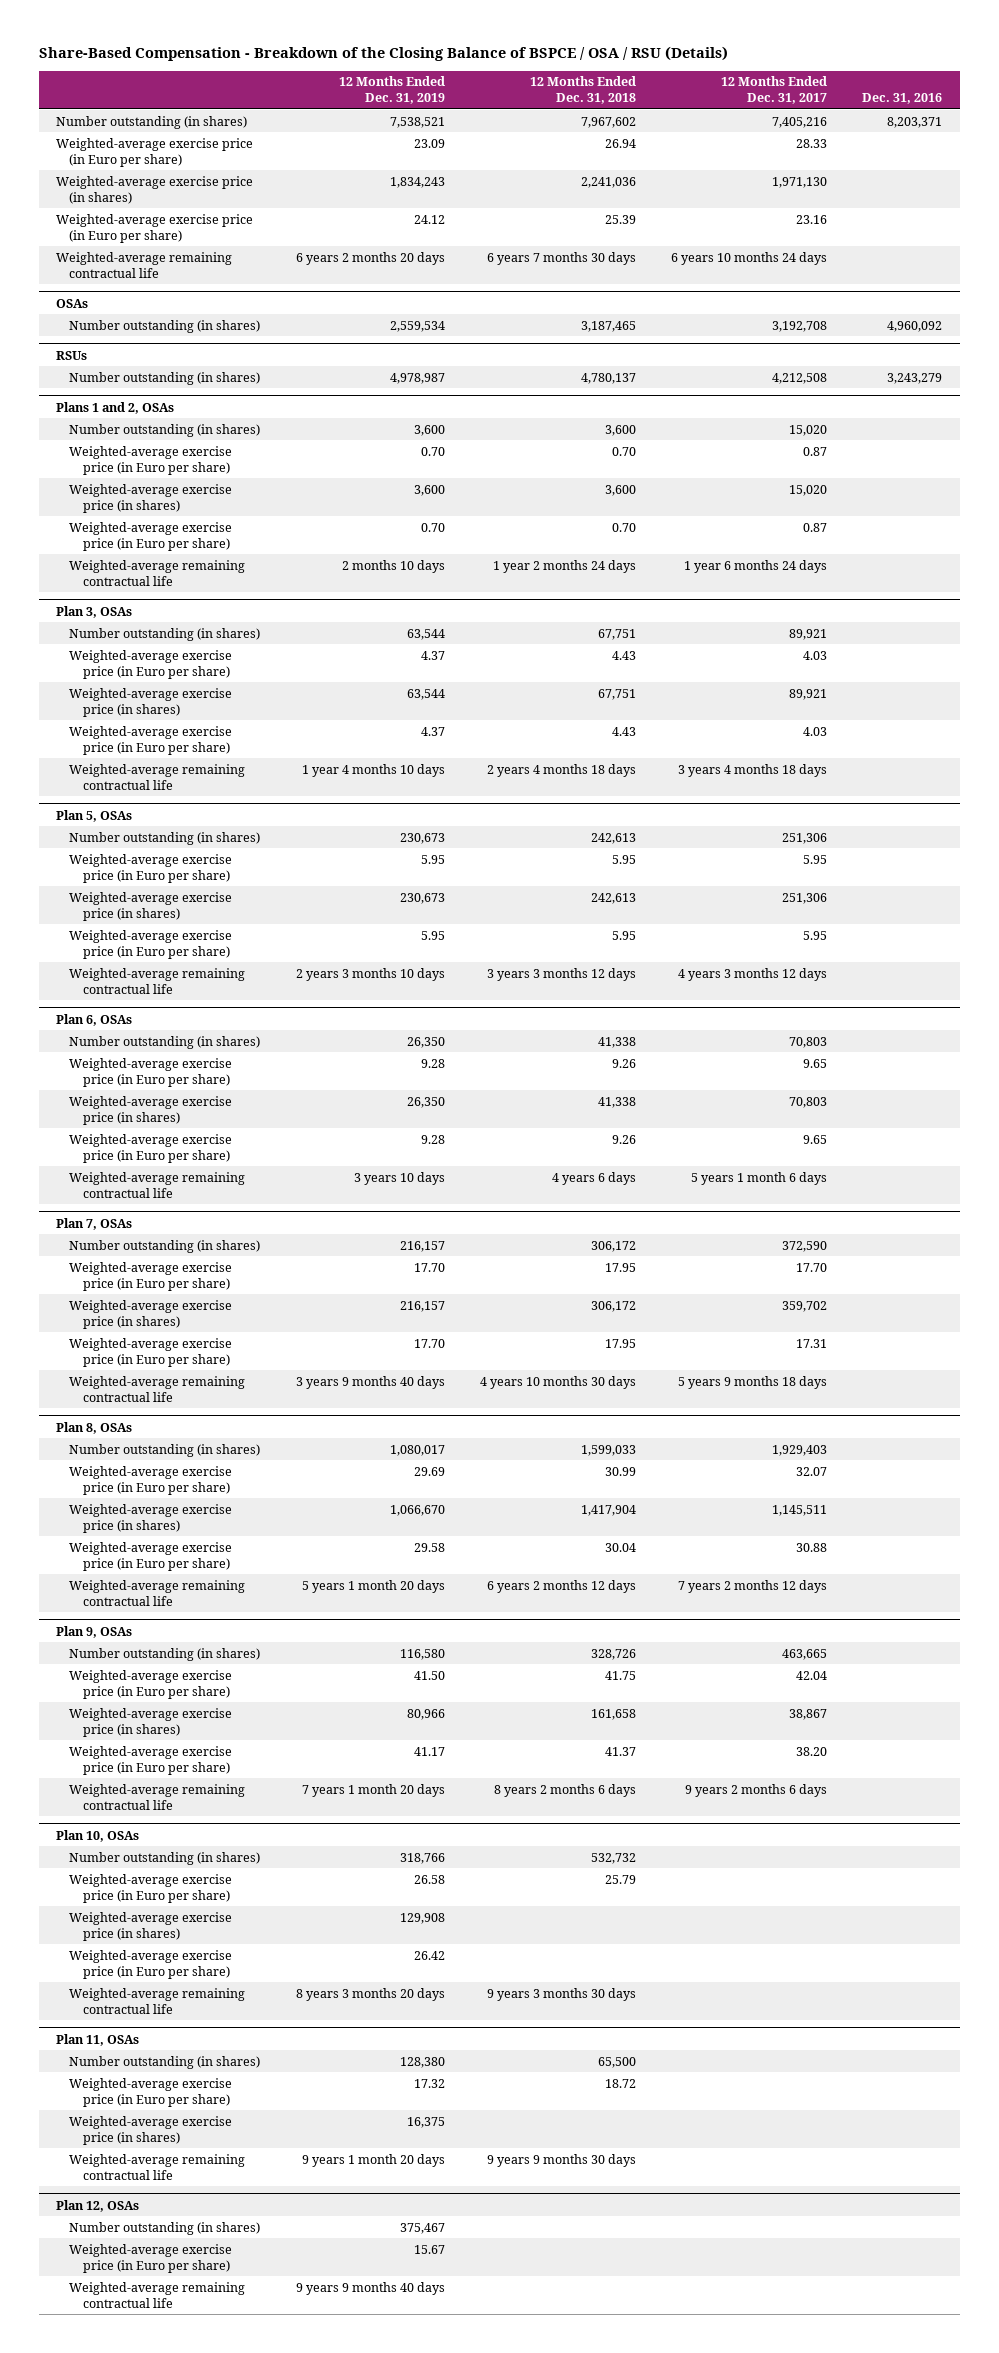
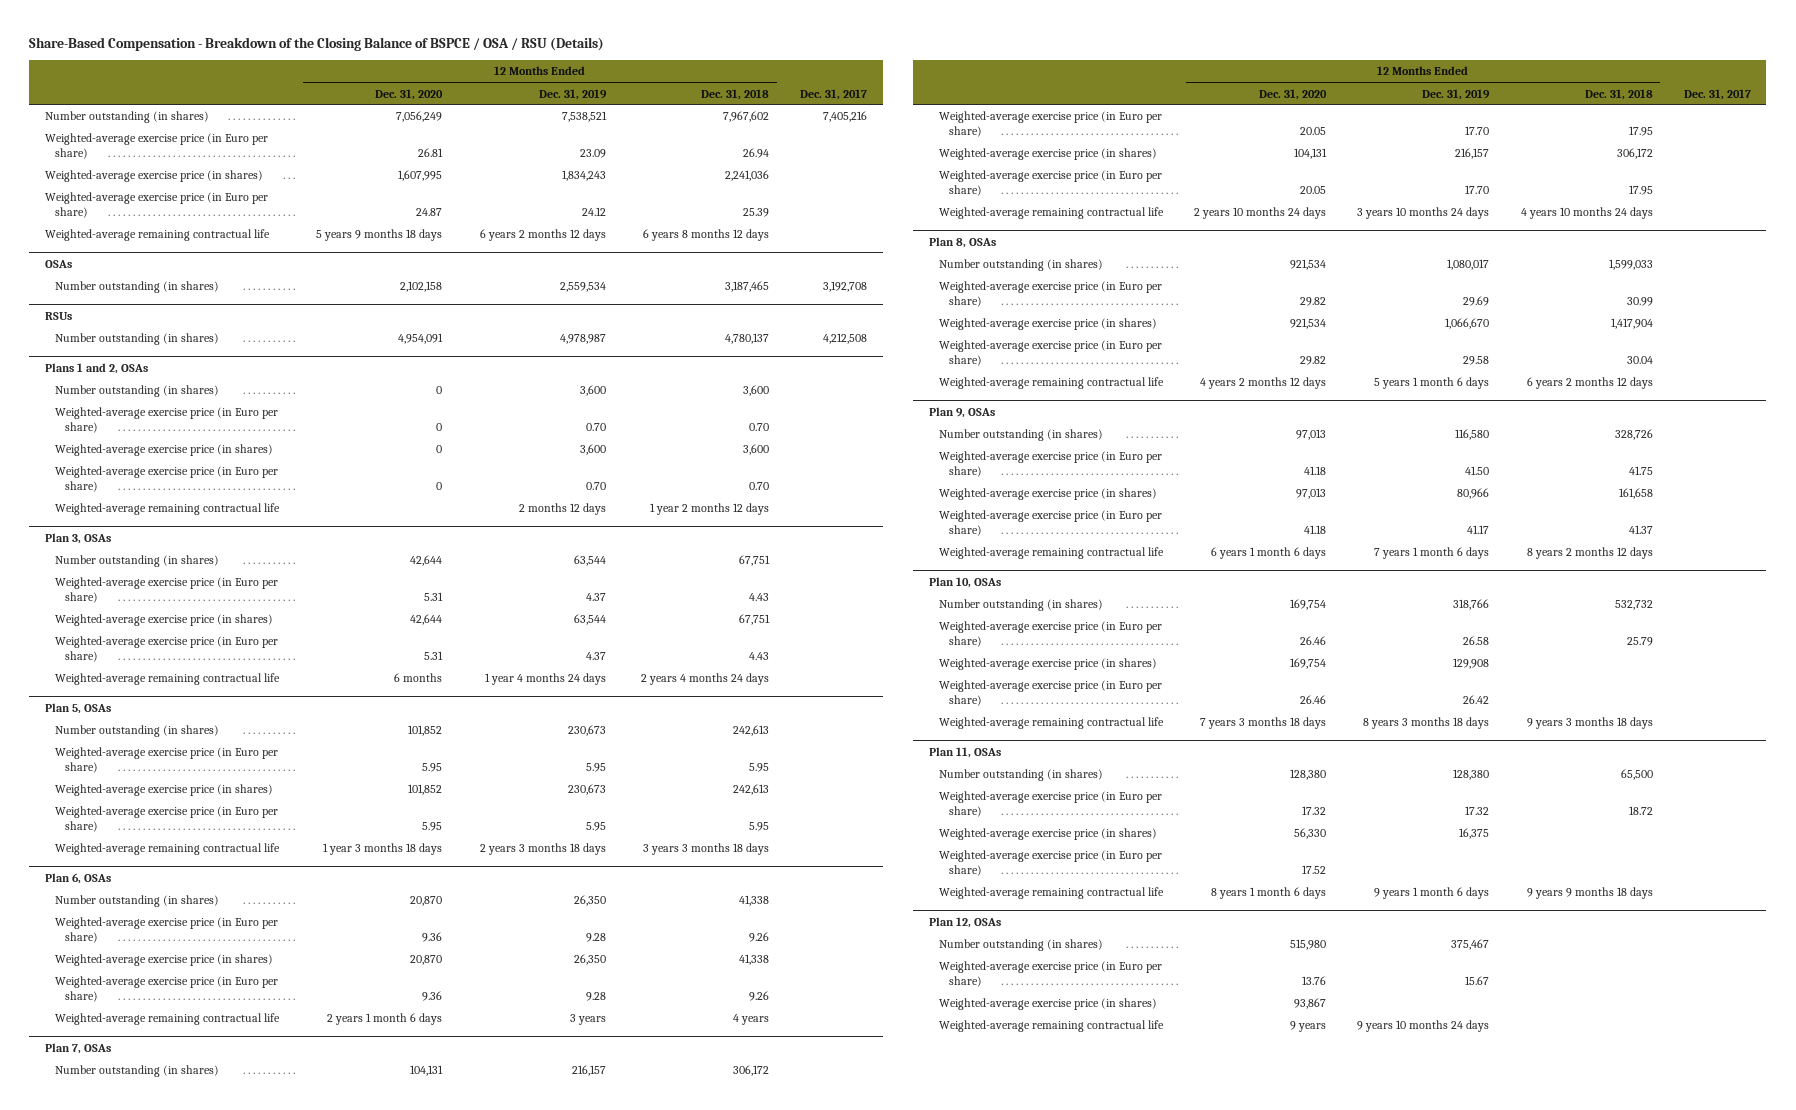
[721,76,828,105] 12 Months Ended Dec. 31, 2017 -> none
[862,93,943,105] Dec. 31, 2016 -> none
none -> [375,88,444,100] Dec. 31, 2020
none -> [800,88,868,100] Dec. 31, 2017
[295,251,445,265] 6 years 2 months 20 days -> [479,229,606,242] 6 years 2 months 12 days
[486,251,636,265] 6 years 7 months 30 days -> [642,229,769,242] 6 years 8 months 12 days
[341,559,445,573] 2 months 10 days -> [518,503,606,516] 2 months 12 days
[492,559,636,573] 1 year 2 months 24 days -> [649,503,769,516] 1 year 2 months 12 days
[301,763,445,777] 1 year 4 months 10 days -> [484,673,606,686] 1 year 4 months 24 days
[486,763,636,777] 2 years 4 months 18 days -> [640,673,769,686] 2 years 4 months 24 days
[295,967,445,981] 2 years 3 months 10 days -> [479,843,606,856] 2 years 3 months 18 days
[486,967,636,981] 3 years 3 months 12 days -> [642,843,769,856] 3 years 3 months 18 days
[353,1171,445,1185] 3 years 10 days -> [569,1014,606,1026] 3 years
[551,1171,636,1185] 4 years 6 days -> [732,1014,769,1026] 4 years
[295,1375,445,1389] 3 years 9 months 40 days -> [1357,207,1490,220] 3 years 10 months 24 days
[479,1375,636,1389] 4 years 10 months 30 days -> [1520,207,1653,220] 4 years 10 months 24 days
[301,1579,445,1593] 5 years 1 month 20 days -> [1374,377,1490,390] 5 years 1 month 6 days
[301,1783,445,1797] 7 years 1 month 20 days -> [1374,547,1490,560] 7 years 1 month 6 days
[493,1783,636,1797] 8 years 2 months 6 days -> [1526,547,1653,560] 8 years 2 months 12 days
[295,1987,445,2001] 8 years 3 months 20 days -> [1363,717,1490,730] 8 years 3 months 18 days
[486,1987,636,2001] 9 years 3 months 30 days -> [1526,717,1653,730] 9 years 3 months 18 days
none -> [938,850,1162,876] Weighted-average exercise price (in Euro per share)
[301,2153,445,2167] 9 years 1 month 20 days -> [1374,887,1490,900] 9 years 1 month 6 days
[486,2153,636,2167] 9 years 9 months 30 days -> [1526,887,1653,900] 9 years 9 months 18 days
none -> [938,998,1157,1011] Weighted-average exercise price (in shares)
[295,2281,445,2295] 9 years 9 months 40 days -> [1357,1020,1490,1033] 9 years 10 months 24 days

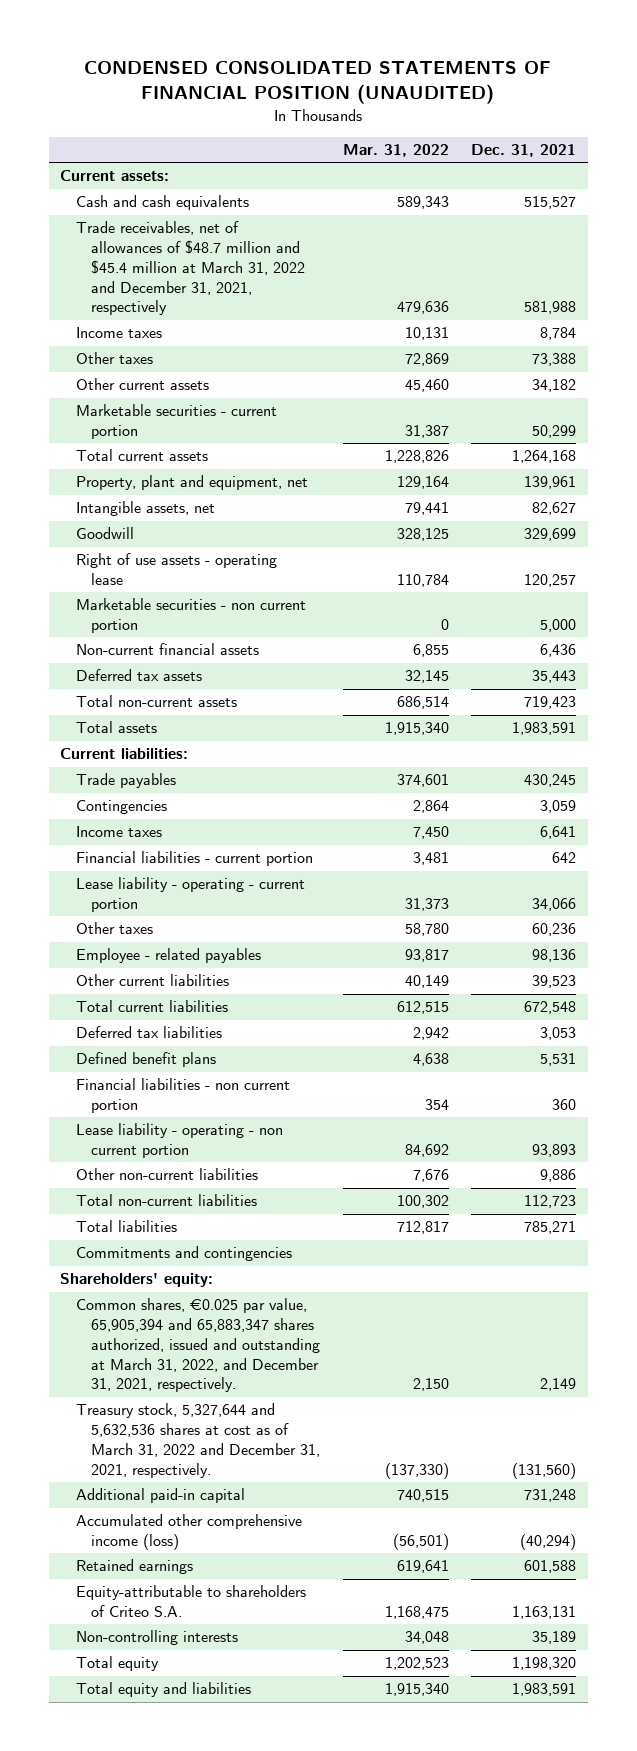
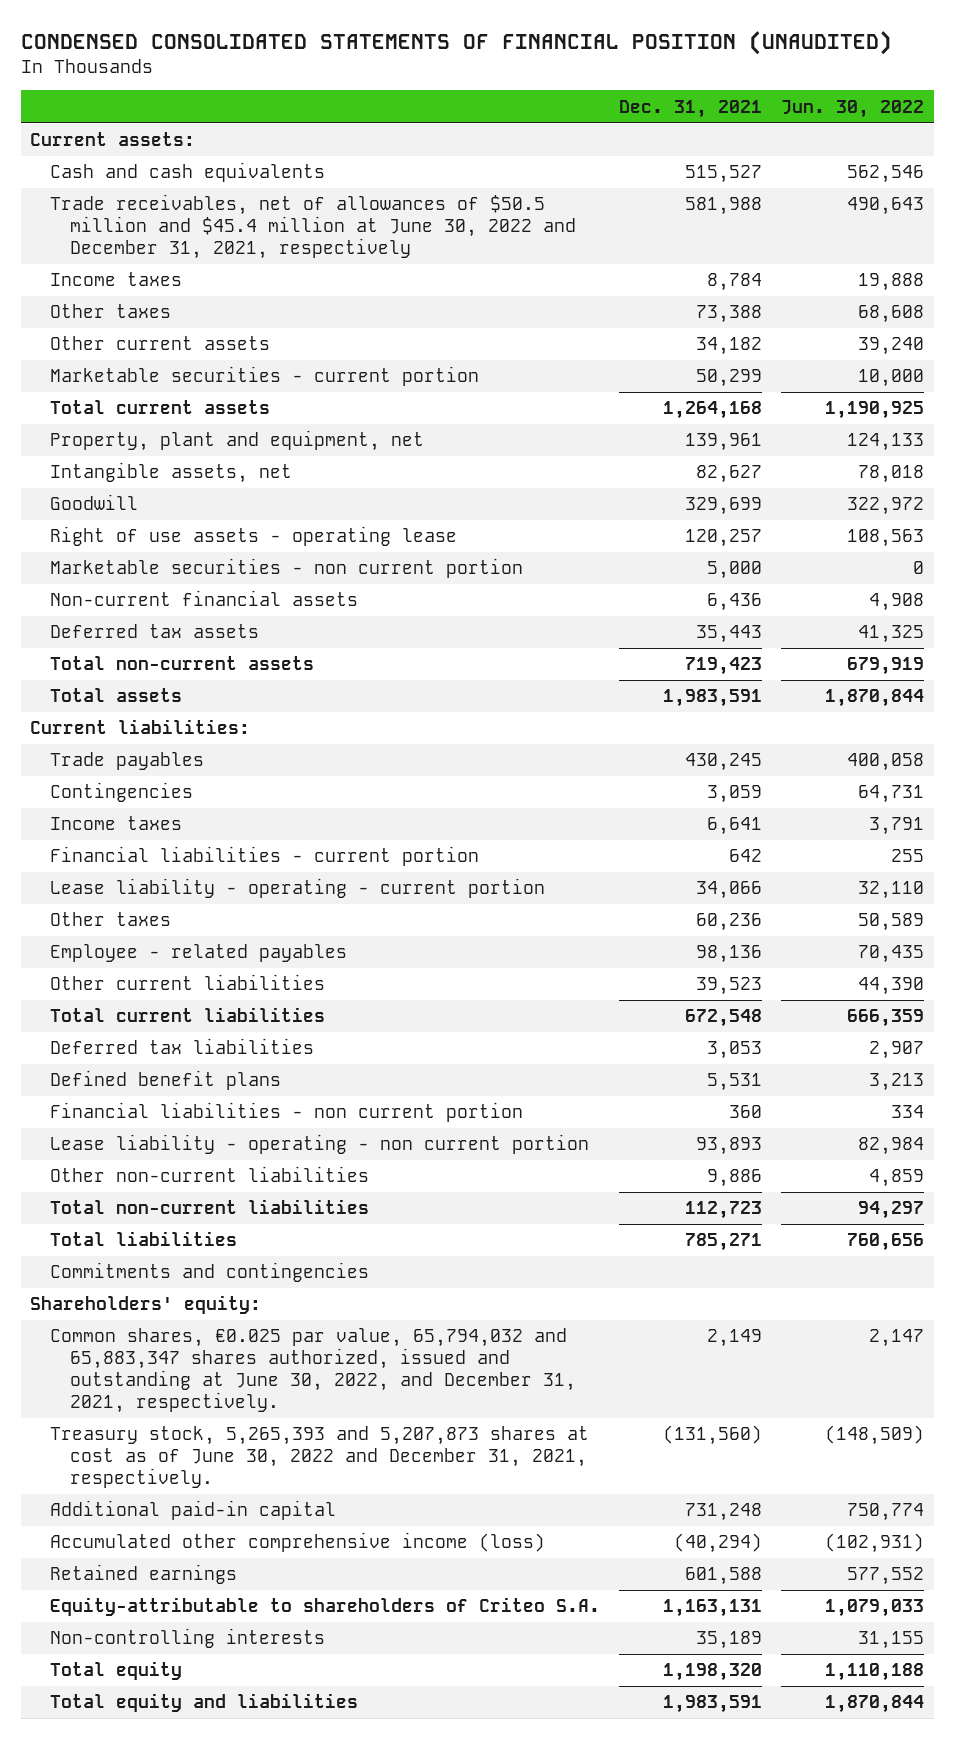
[342,143,449,157] Mar. 31, 2022 -> none
none -> [781,99,925,118] Jun. 30, 2022
[75,221,306,316] Trade receivables, net of allowances of $48.7 million and $45.4 million at March 31, 2022 and December 31, 2021, respectively -> [50,194,576,260] Trade receivables, net of allowances of $50.5 million and $45.4 million at June 30, 2022 and December 31, 2021, respectively
[75,1298,321,1393] Common shares, €0.025 par value, 65,905,394 and 65,883,347 shares authorized, issued and outstanding at March 31, 2022, and December 31, 2021, respectively. -> [50,1328,576,1414] Common shares, €0.025 par value, 65,794,032 and 65,883,347 shares authorized, issued and outstanding at June 30, 2022, and December 31, 2021, respectively.
[75,1403,321,1478] Treasury stock, 5,327,644 and 5,632,536 shares at cost as of March 31, 2022 and December 31, 2021, respectively. -> [50,1426,590,1489] Treasury stock, 5,265,393 and 5,207,873 shares at cost as of June 30, 2022 and December 31, 2021, respectively.

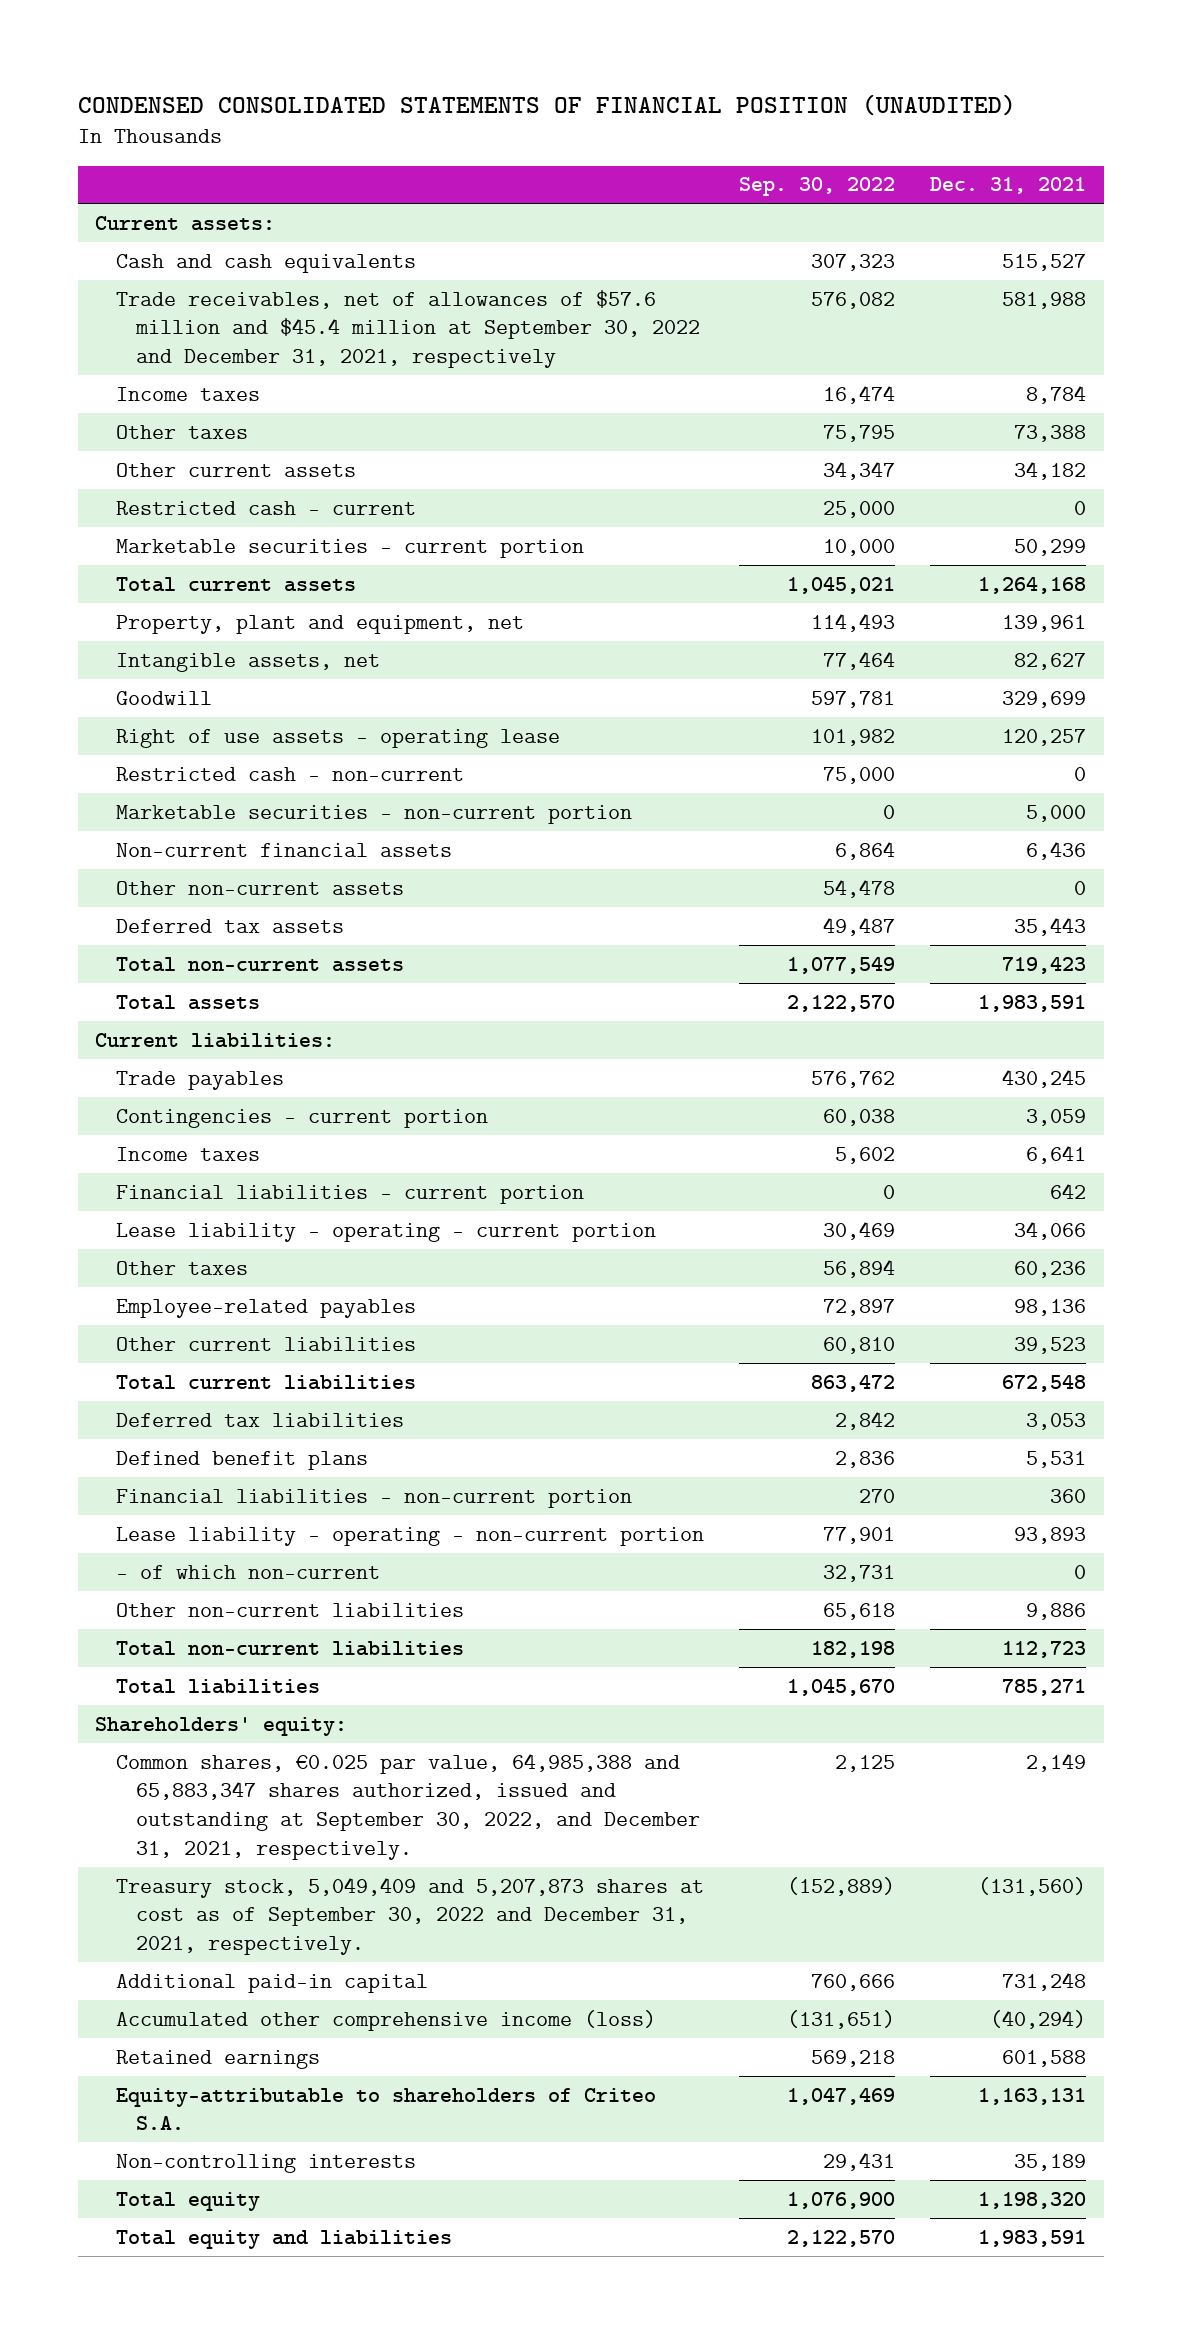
[781,99,925,118] Jun. 30, 2022 -> none
none -> [738,177,895,197] Sep. 30, 2022
[50,194,576,260] Trade receivables, net of allowances of $50.5 million and $45.4 million at June 30, 2022 and December 31, 2021, respectively -> [115,289,700,369] Trade receivables, net of allowances of $57.6 million and $45.4 million at September 30, 2022 and December 31, 2021, respectively
none -> [115,500,416,515] Restricted cash - current
none -> [115,766,464,781] Restricted cash - non-current
[50,558,524,579] Marketable securities - non current portion -> [115,804,632,824] Marketable securities - non-current portion
none -> [115,880,404,895] Other non-current assets
[50,782,194,803] Contingencies -> [115,1108,488,1128] Contingencies - current portion
[50,944,348,963] Employee - related payables -> [115,1298,416,1318] Employee-related payables
[50,1102,524,1123] Financial liabilities - non current portion -> [115,1488,632,1508] Financial liabilities - non-current portion
[50,1134,590,1155] Lease liability - operating - non current portion -> [115,1526,704,1546] Lease liability - operating - non-current portion
none -> [115,1564,380,1579] - of which non-current
[50,1262,370,1283] Commitments and contingencies -> none
[50,1328,576,1414] Common shares, €0.025 par value, 65,794,032 and 65,883,347 shares authorized, issued and outstanding at June 30, 2022, and December 31, 2021, respectively. -> [115,1752,700,1861] Common shares, €0.025 par value, 64,985,388 and 65,883,347 shares authorized, issued and outstanding at September 30, 2022, and December 31, 2021, respectively.
[50,1426,590,1489] Treasury stock, 5,265,393 and 5,207,873 shares at cost as of June 30, 2022 and December 31, 2021, respectively. -> [115,1876,704,1956] Treasury stock, 5,049,409 and 5,207,873 shares at cost as of September 30, 2022 and December 31, 2021, respectively.

